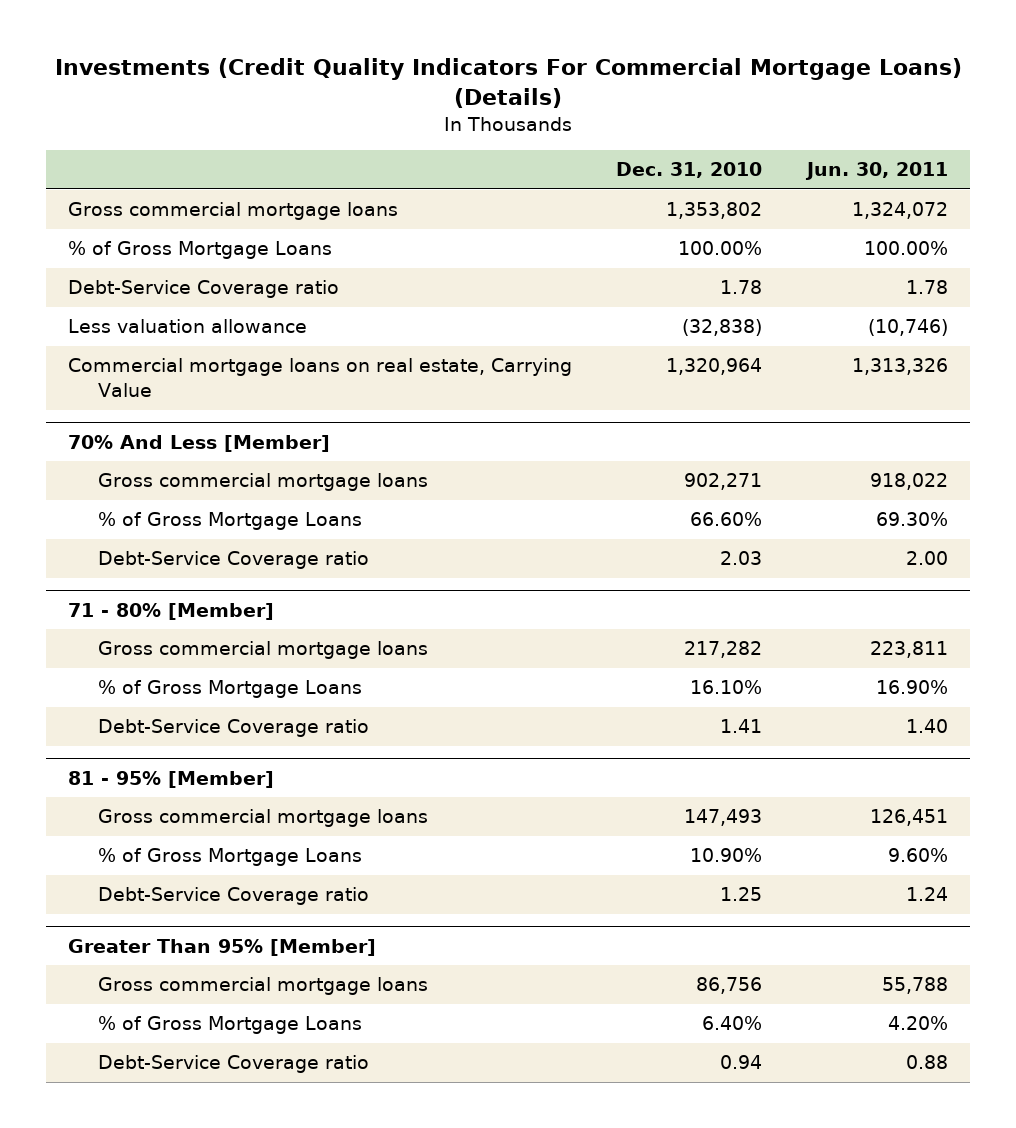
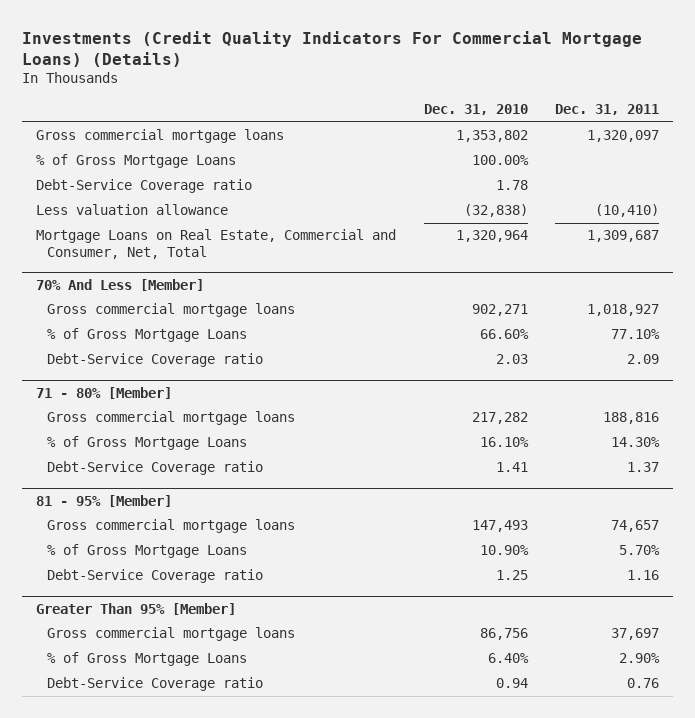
[804,162,948,181] Jun. 30, 2011 -> none
none -> [554,104,659,116] Dec. 31, 2011
[67,358,572,398] Commercial mortgage loans on real estate, Carrying Value -> [36,229,397,259] Mortgage Loans on Real Estate, Commercial and Consumer, Net, Total

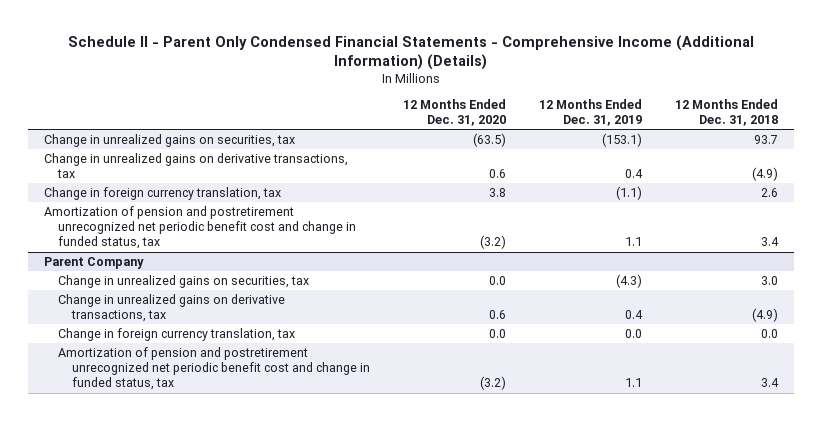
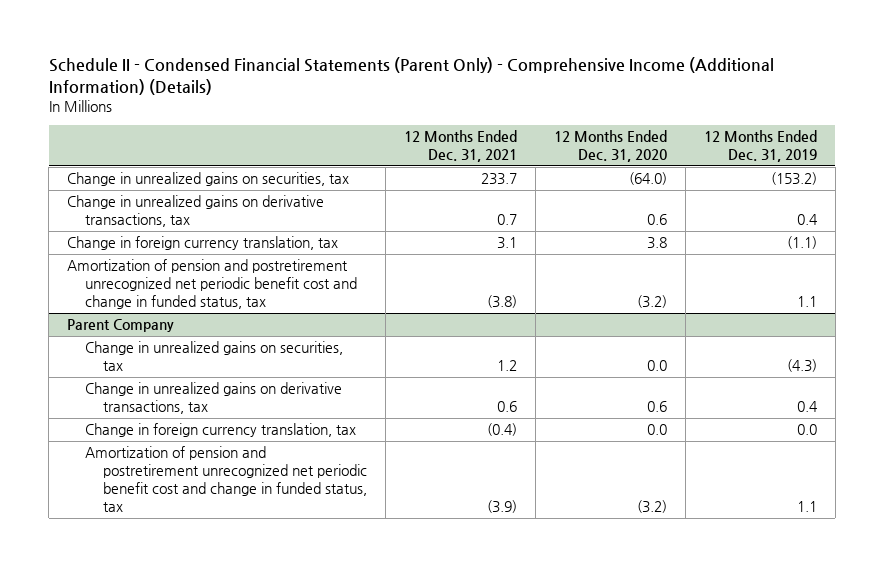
[67,34,754,71] Schedule II - Parent Only Condensed Financial Statements - Comprehensive Income (Additional Information) (Details) -> [48,57,774,95] Schedule II - Condensed Financial Statements (Parent Only) - Comprehensive Income (Additional Information) (Details)
[674,99,778,127] 12 Months Ended Dec. 31, 2018 -> none
none -> [403,130,517,163] 12 Months Ended Dec. 31, 2021
[472,132,506,147] (63.5) -> [628,172,667,186] (64.0)
[601,132,642,147] (153.1) -> [770,172,817,186] (153.2)

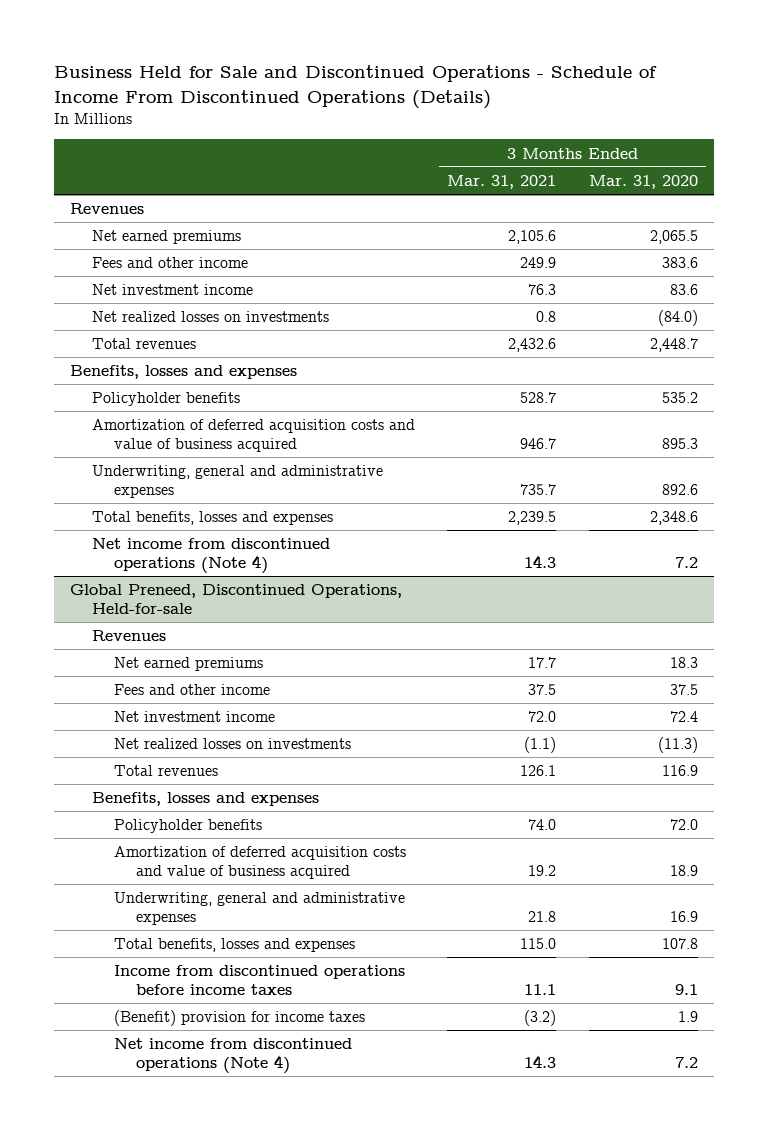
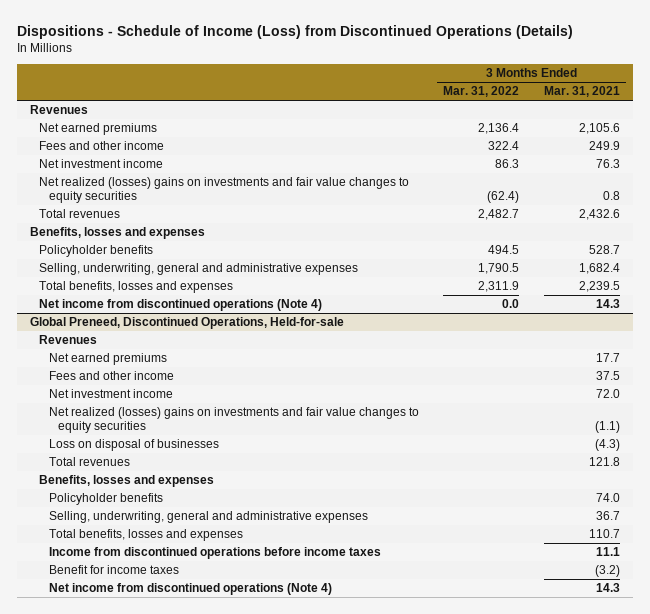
[53,65,657,109] Business Held for Sale and Discontinued Operations - Schedule of Income From Discontinued Operations (Details) -> [17,24,574,39] Dispositions - Schedule of Income (Loss) from Discontinued Operations (Details)
[588,175,698,190] Mar. 31, 2020 -> none
none -> [443,86,520,98] Mar. 31, 2022
[92,311,330,323] Net realized losses on investments -> none
none -> [39,177,410,204] Net realized (losses) gains on investments and fair value changes to equity securities
[92,419,416,452] Amortization of deferred acquisition costs and value of business acquired -> none
[92,465,384,498] Underwriting, general and administrative expenses -> [39,263,359,276] Selling, underwriting, general and administrative expenses
[520,483,557,495] 735.7 -> [579,263,621,275] 1,682.4
[113,738,351,750] Net realized losses on investments -> none
none -> [48,407,419,434] Net realized (losses) gains on investments and fair value changes to equity securities
none -> [48,439,219,452] Loss on disposal of businesses
[520,765,557,777] 126.1 -> [589,457,621,467] 121.8
[113,846,406,879] Amortization of deferred acquisition costs and value of business acquired -> none
[113,892,405,925] Underwriting, general and administrative expenses -> [48,511,368,524] Selling, underwriting, general and administrative expenses
[528,910,557,922] 21.8 -> [596,511,621,521] 36.7
[520,938,557,950] 115.0 -> [589,529,621,539] 110.7
[113,1010,365,1027] (Benefit) provision for income taxes -> [48,565,179,575] Benefit for income taxes

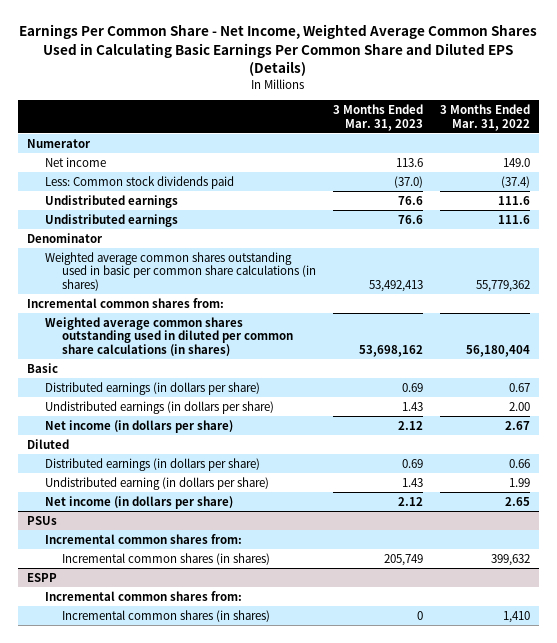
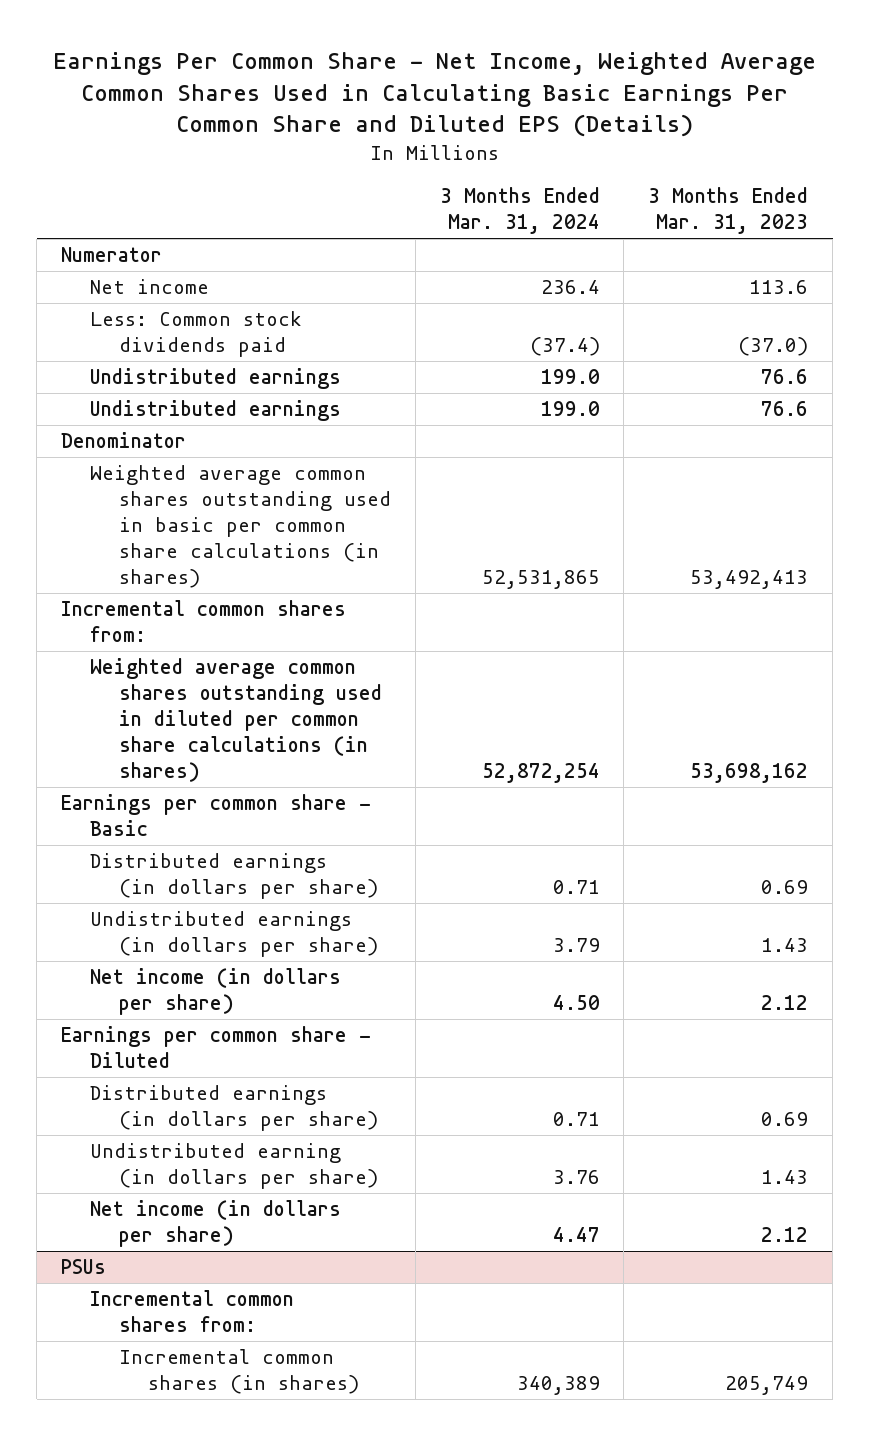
[440,103,531,131] 3 Months Ended Mar. 31, 2022 -> none
none -> [439,187,600,235] 3 Months Ended Mar. 31, 2024
[26,362,58,373] Basic -> [61,793,372,836] Earnings per common share - Basic
[26,438,69,449] Diluted -> [61,1025,372,1068] Earnings per common share - Diluted
[26,572,57,582] ESPP -> none
[44,590,242,601] Incremental common shares from: -> none
[62,609,271,622] Incremental common shares (in shares) -> none

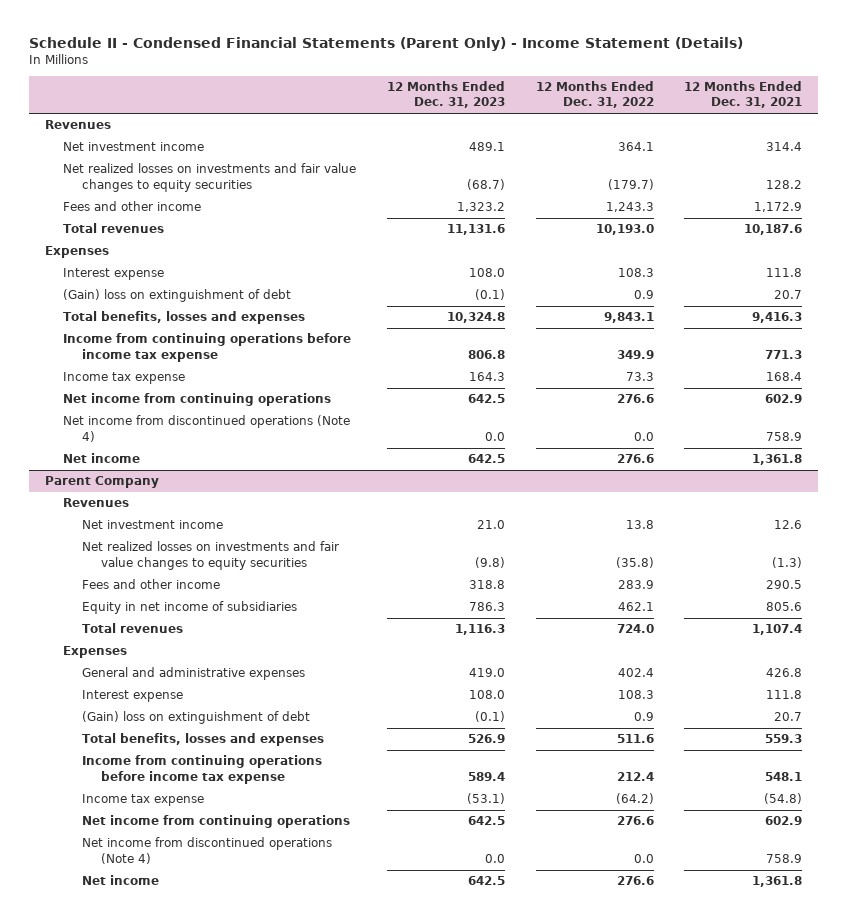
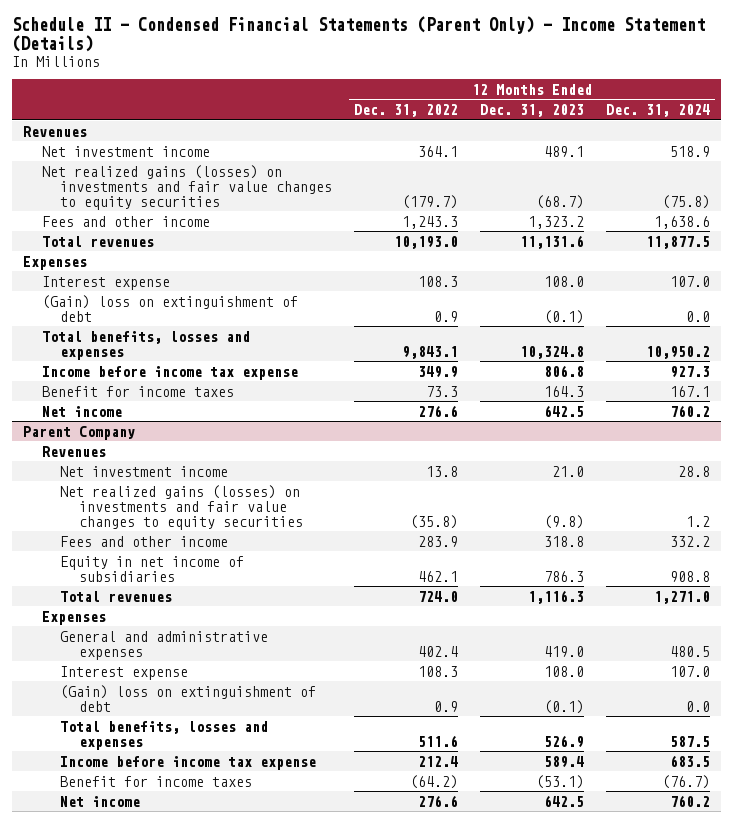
[684,81,803,109] 12 Months Ended Dec. 31, 2021 -> none
none -> [605,104,710,118] Dec. 31, 2024
[63,163,357,192] Net realized losses on investments and fair value changes to equity securities -> [41,164,333,210] Net realized gains (losses) on investments and fair value changes to equity securities
[63,393,332,407] Net income from continuing operations -> none
[63,415,351,442] Net income from discontinued operations (Note 4) -> none
[63,333,352,362] Income from continuing operations before income tax expense -> [41,365,298,380] Income before income tax expense
[63,372,186,385] Income tax expense -> [41,385,234,397] Benefit for income taxes
[82,541,340,570] Net realized losses on investments and fair value changes to equity securities -> [60,484,303,530] Net realized gains (losses) on investments and fair value changes to equity securities
[82,815,351,829] Net income from continuing operations -> none
[82,837,333,864] Net income from discontinued operations (Note 4) -> none
[82,755,323,784] Income from continuing operations before income tax expense -> [60,755,317,770] Income before income tax expense
[82,794,205,807] Income tax expense -> [60,775,253,787] Benefit for income taxes

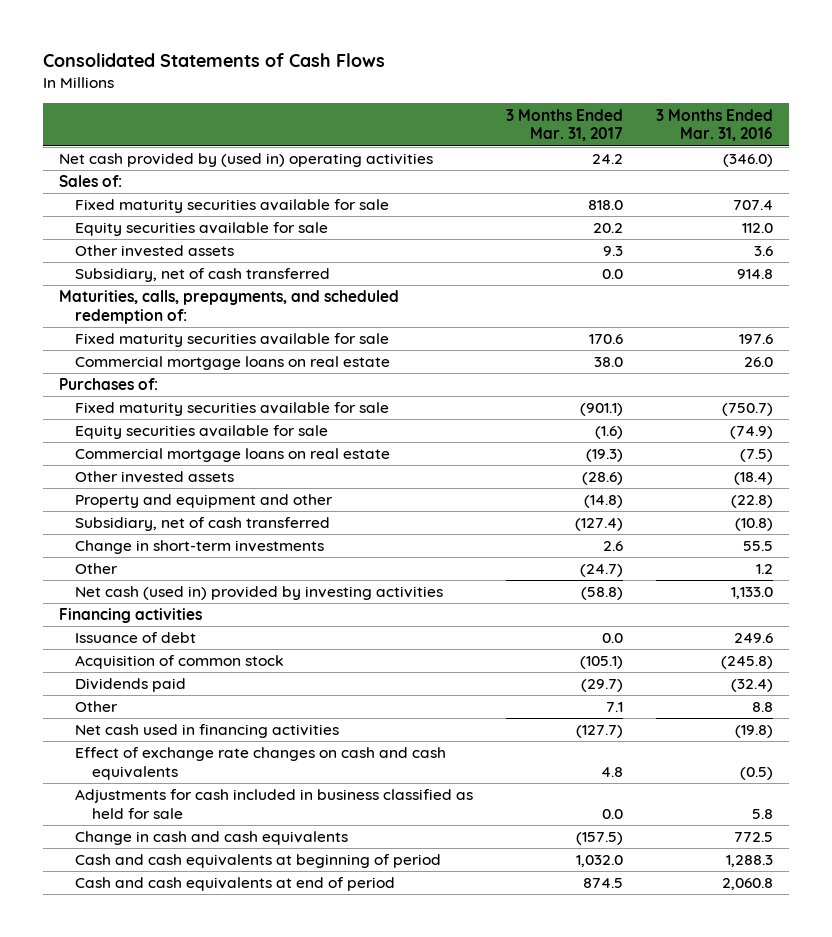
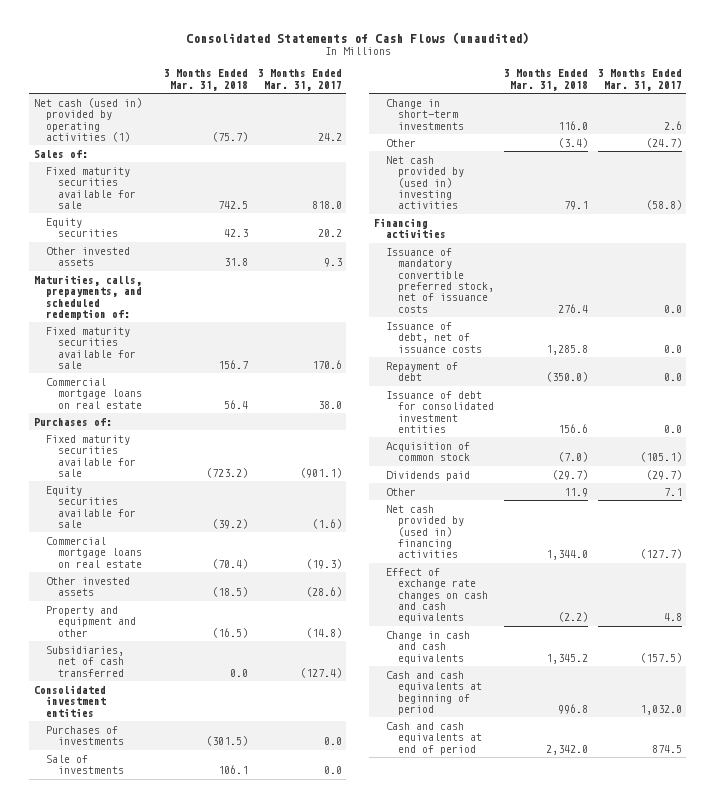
[42,52,385,67] Consolidated Statements of Cash Flows -> [185,32,529,45] Consolidated Statements of Cash Flows (unaudited)
[655,108,773,142] 3 Months Ended Mar. 31, 2016 -> none
none -> [164,69,249,91] 3 Months Ended Mar. 31, 2018
[58,153,433,168] Net cash provided by (used in) operating activities -> [33,97,142,142] Net cash (used in) provided by operating activities (1)
[75,222,329,237] Equity securities available for sale -> [46,217,119,238] Equity securities
[75,268,331,283] Subsidiary, net of cash transferred -> none
[75,517,331,532] Subsidiary, net of cash transferred -> [46,645,125,677] Subsidiaries, net of cash transferred
none -> [33,684,107,717] Consolidated investment entities
none -> [46,725,125,746] Purchases of investments
none -> [46,754,125,775] Sale of investments
[75,586,444,601] Net cash (used in) provided by investing activities -> [386,155,465,210] Net cash provided by (used in) investing activities
none -> [386,247,495,313] Issuance of mandatory convertible preferred stock, net of issuance costs
[75,632,197,644] Issuance of debt -> [386,321,483,353] Issuance of debt, net of issuance costs
none -> [386,361,459,382] Repayment of debt
none -> [386,390,495,433] Issuance of debt for consolidated investment entities
[75,724,340,739] Net cash used in financing activities -> [386,504,465,559] Net cash provided by (used in) financing activities
[75,789,474,820] Adjustments for cash included in business classified as held for sale -> none

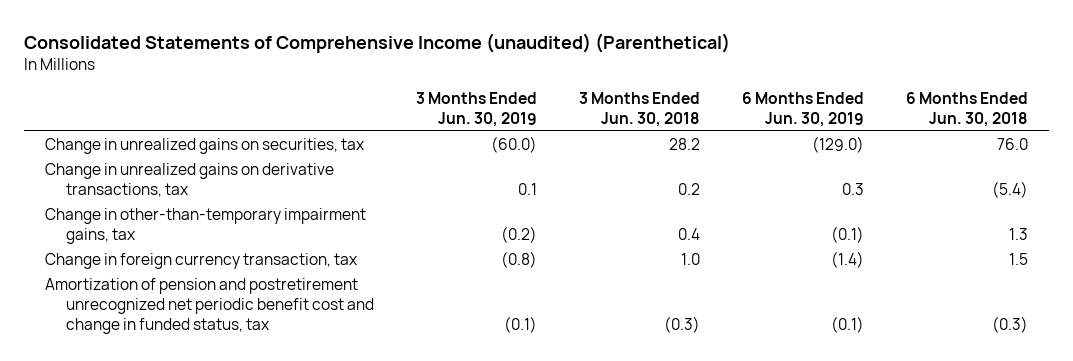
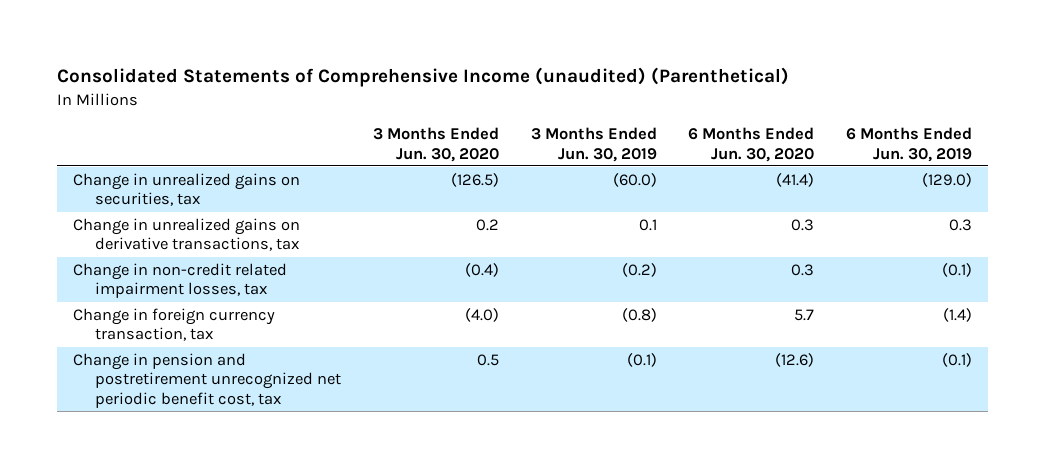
[579,91,701,127] 3 Months Ended Jun. 30, 2018 -> none
[905,91,1028,127] 6 Months Ended Jun. 30, 2018 -> none
none -> [372,126,499,162] 3 Months Ended Jun. 30, 2020
none -> [688,126,815,162] 6 Months Ended Jun. 30, 2020
[45,208,367,245] Change in other-than-temporary impairment gains, tax -> none
none -> [72,262,287,299] Change in non-credit related impairment losses, tax
[45,278,375,335] Amortization of pension and postretirement unrecognized net periodic benefit cost and change in funded status, tax -> [72,352,342,409] Change in pension and postretirement unrecognized net periodic benefit cost, tax

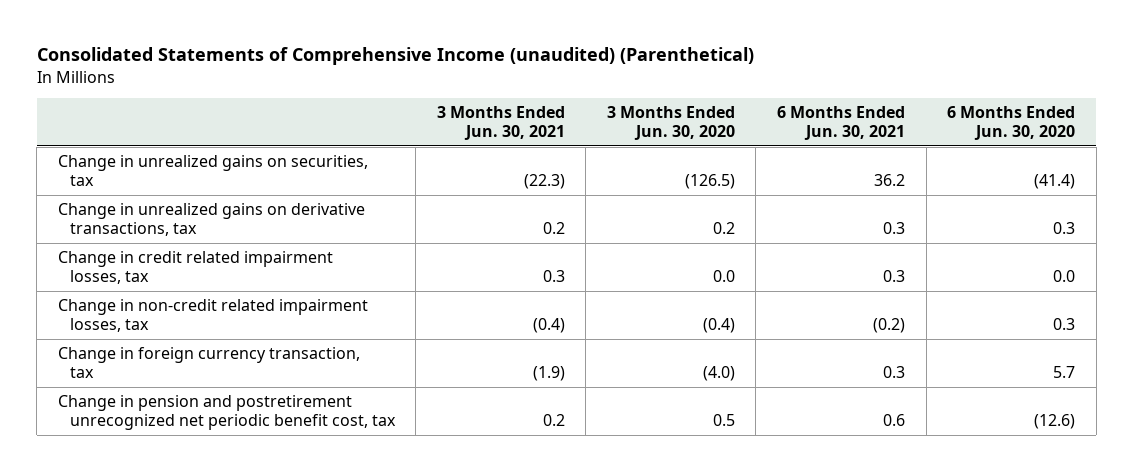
[530,126,657,162] 3 Months Ended Jun. 30, 2019 -> none
[846,126,973,162] 6 Months Ended Jun. 30, 2019 -> none
none -> [436,106,565,141] 3 Months Ended Jun. 30, 2021
none -> [776,106,905,141] 6 Months Ended Jun. 30, 2021
none -> [57,251,333,284] Change in credit related impairment losses, tax

